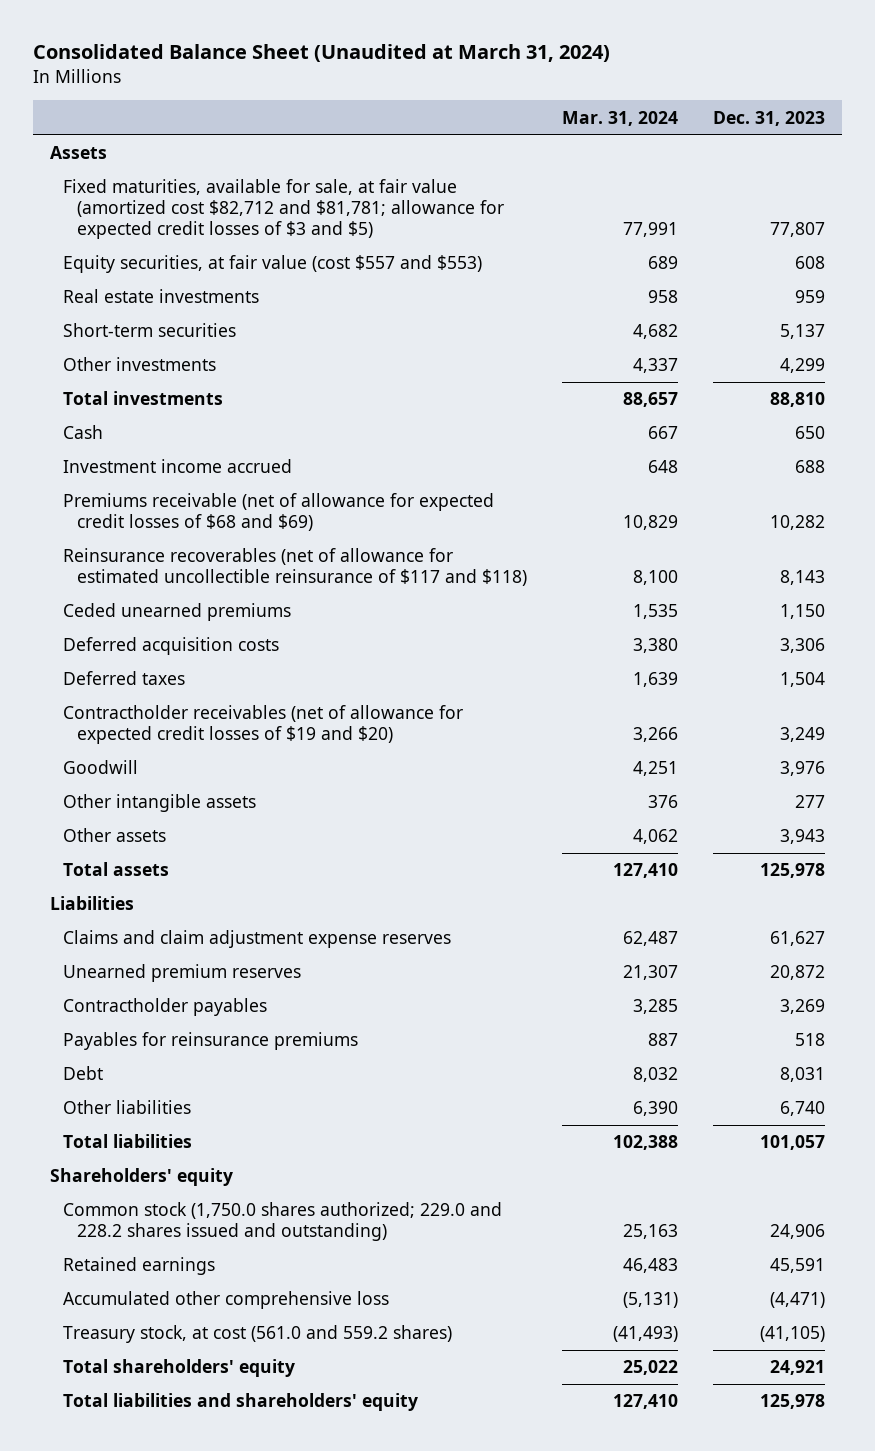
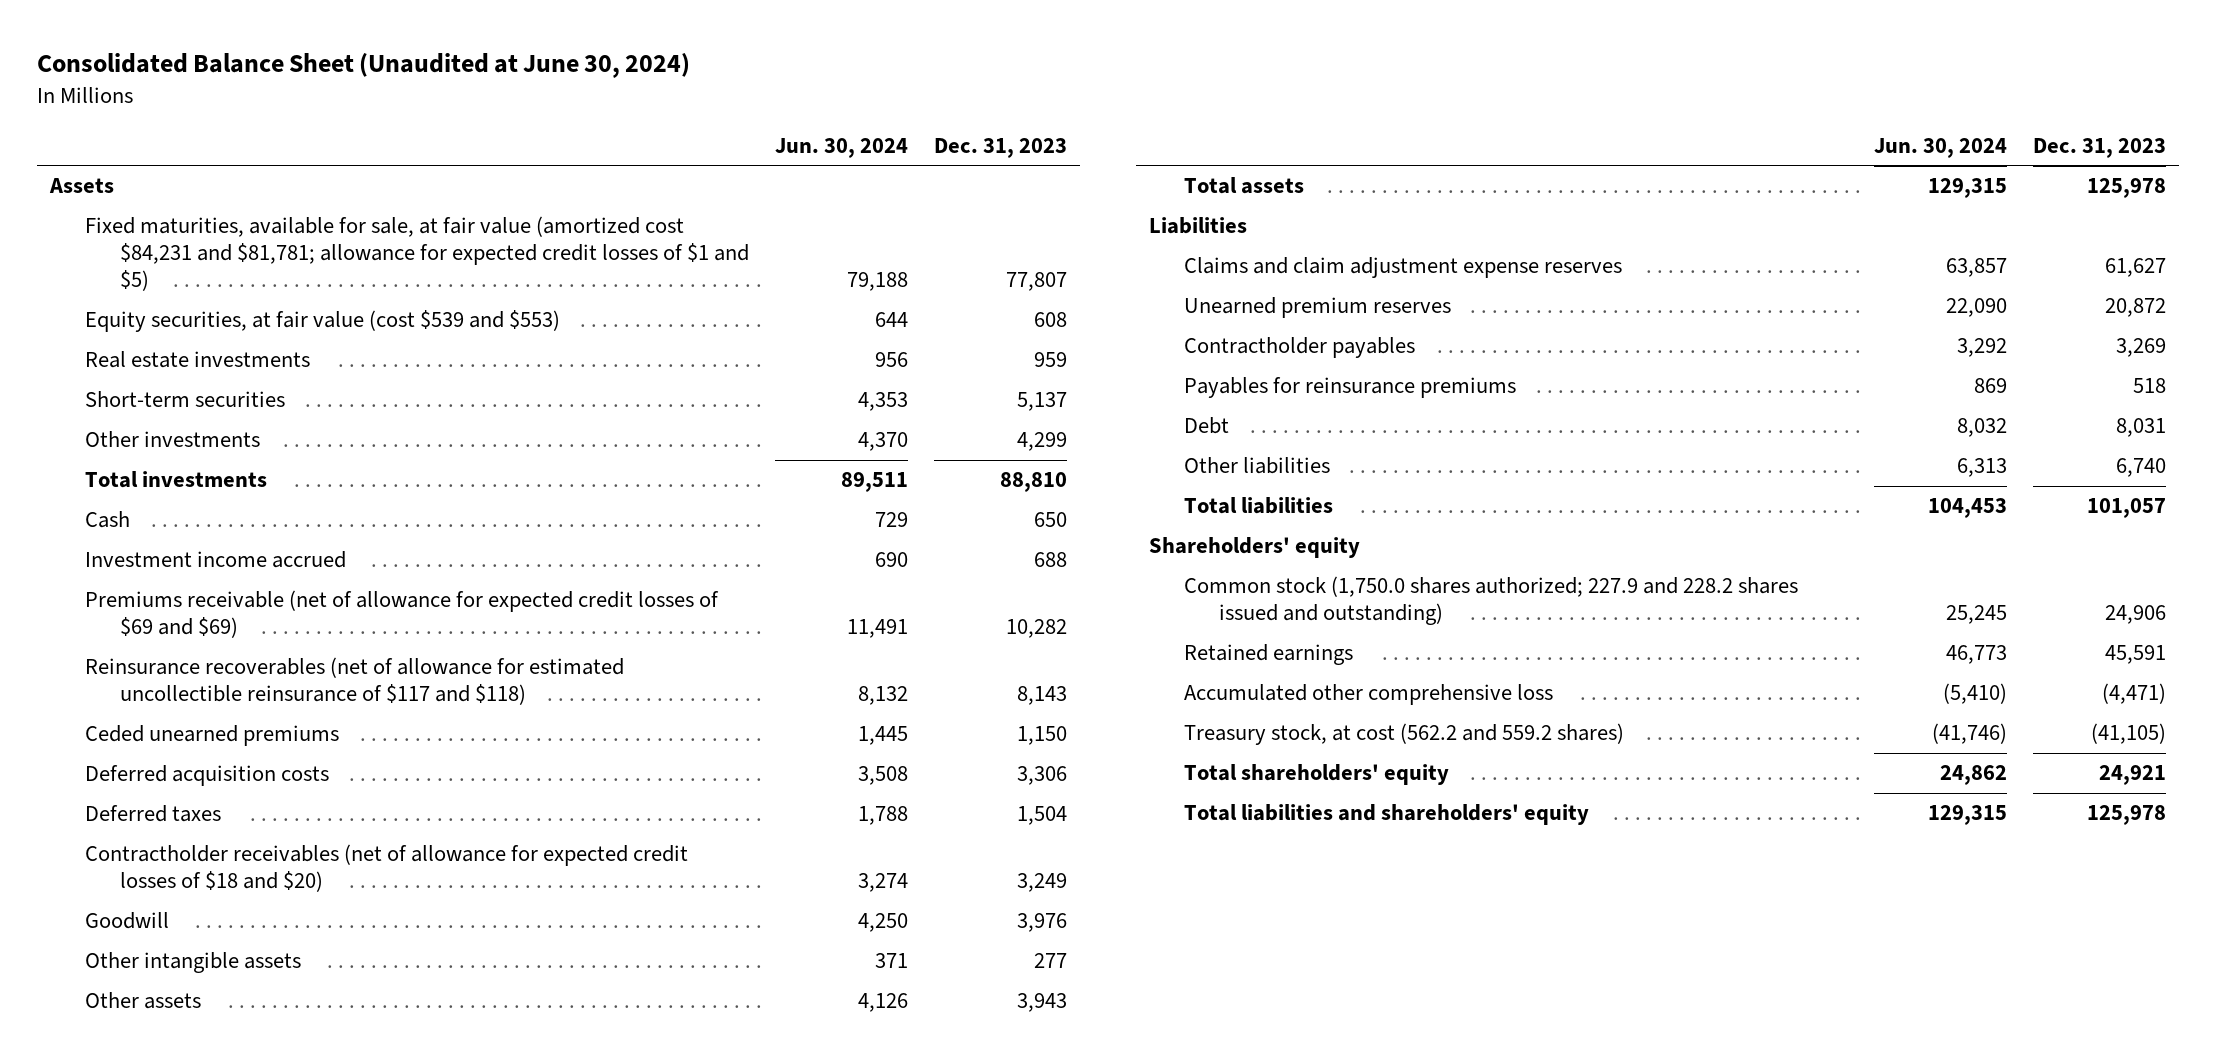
[32,44,610,63] Consolidated Balance Sheet (Unaudited at March 31, 2024) -> [37,53,691,79] Consolidated Balance Sheet (Unaudited at June 30, 2024)
[561,110,678,126] Mar. 31, 2024 -> none
none -> [775,137,909,158] Jun. 30, 2024
[63,179,504,240] Fixed maturities, available for sale, at fair value (amortized cost $82,712 and $81,781; allowance for expected credit losses of $3 and $5) -> [85,216,750,292] Fixed maturities, available for sale, at fair value (amortized cost $84,231 and $81,781; allowance for expected credit losses of $1 and $5)
[63,255,483,274] Equity securities, at fair value (cost $557 and $553) -> [85,310,561,333] Equity securities, at fair value (cost $539 and $553)
[63,493,495,532] Premiums receivable (net of allowance for expected credit losses of $68 and $69) -> [85,590,720,639] Premiums receivable (net of allowance for expected credit losses of $69 and $69)
[63,705,464,745] Contractholder receivables (net of allowance for expected credit losses of $19 and $20) -> [85,844,689,893] Contractholder receivables (net of allowance for expected credit losses of $18 and $20)
[63,1202,503,1242] Common stock (1,750.0 shares authorized; 229.0 and 228.2 shares issued and outstanding) -> [1184,576,1799,626] Common stock (1,750.0 shares authorized; 227.9 and 228.2 shares issued and outstanding)
[63,1325,453,1344] Treasury stock, at cost (561.0 and 559.2 shares) -> [1184,723,1625,746] Treasury stock, at cost (562.2 and 559.2 shares)

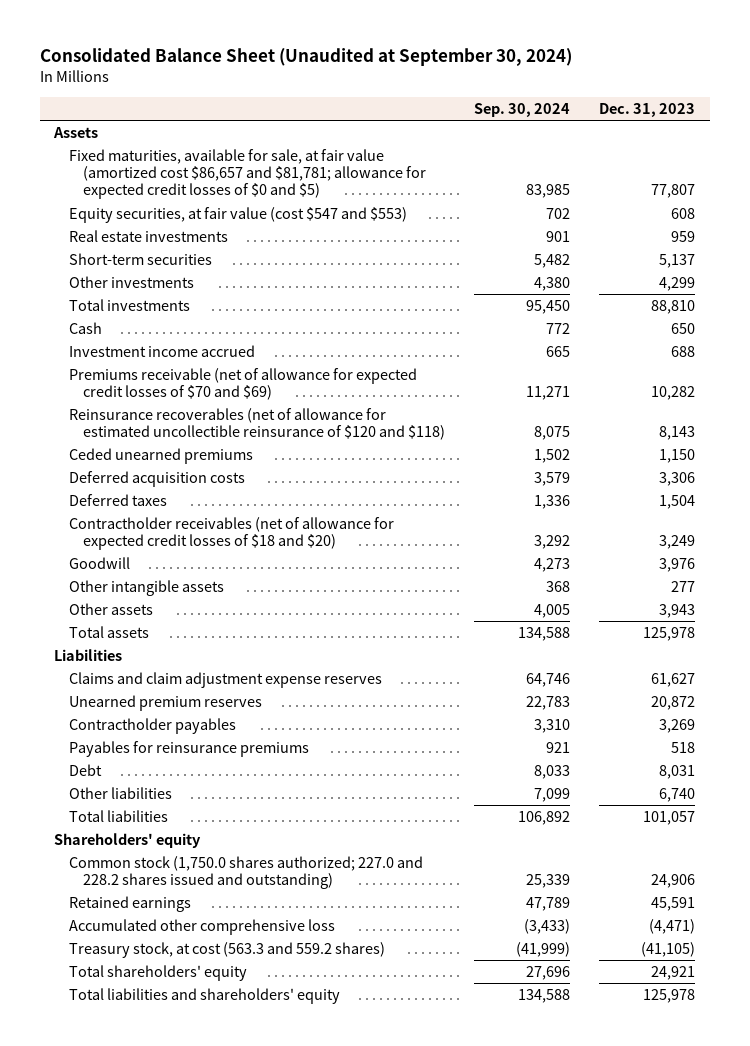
[37,53,691,79] Consolidated Balance Sheet (Unaudited at June 30, 2024) -> [39,48,572,67] Consolidated Balance Sheet (Unaudited at September 30, 2024)
[775,137,909,158] Jun. 30, 2024 -> none
none -> [474,102,571,117] Sep. 30, 2024
[85,216,750,292] Fixed maturities, available for sale, at fair value (amortized cost $84,231 and $81,781; allowance for expected credit losses of $1 and $5) -> [68,148,427,200] Fixed maturities, available for sale, at fair value (amortized cost $86,657 and $81,781; allowance for expected credit losses of $0 and $5)
[85,310,561,333] Equity securities, at fair value (cost $539 and $553) -> [68,206,407,223] Equity securities, at fair value (cost $547 and $553)
[85,590,720,639] Premiums receivable (net of allowance for expected credit losses of $69 and $69) -> [68,367,417,401] Premiums receivable (net of allowance for expected credit losses of $70 and $69)
[85,657,625,706] Reinsurance recoverables (net of allowance for estimated uncollectible reinsurance of $117 and $118) -> [68,407,446,441] Reinsurance recoverables (net of allowance for estimated uncollectible reinsurance of $120 and $118)
[1184,576,1799,626] Common stock (1,750.0 shares authorized; 227.9 and 228.2 shares issued and outstanding) -> [68,855,423,890] Common stock (1,750.0 shares authorized; 227.0 and 228.2 shares issued and outstanding)
[1184,723,1625,746] Treasury stock, at cost (562.2 and 559.2 shares) -> [68,941,385,958] Treasury stock, at cost (563.3 and 559.2 shares)

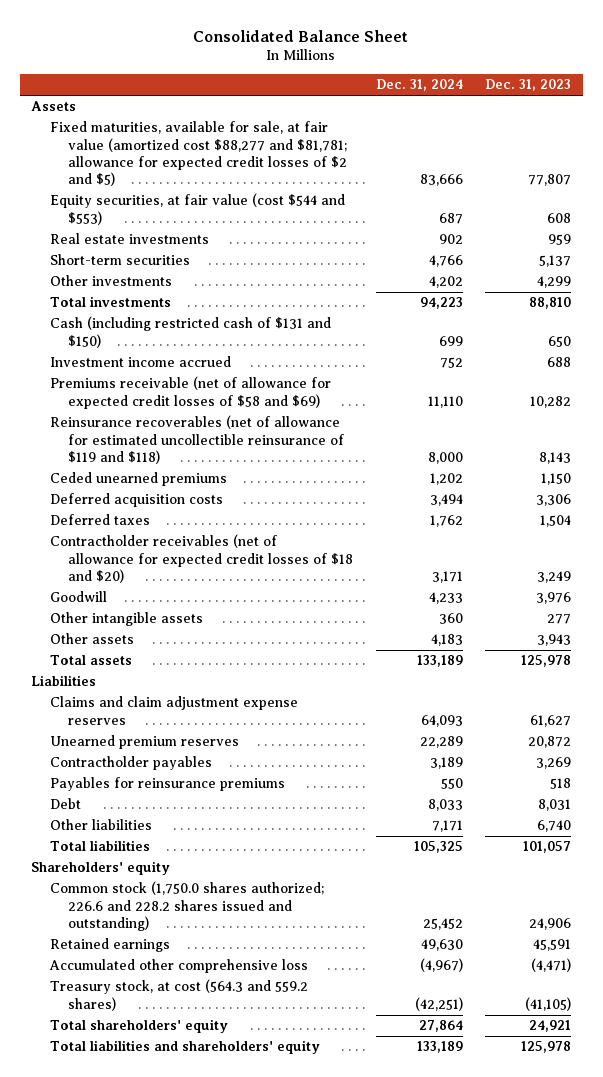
[39,48,572,67] Consolidated Balance Sheet (Unaudited at September 30, 2024) -> [193,29,409,42] Consolidated Balance Sheet
[474,102,571,117] Sep. 30, 2024 -> none
none -> [375,79,463,92] Dec. 31, 2024
[68,148,427,200] Fixed maturities, available for sale, at fair value (amortized cost $86,657 and $81,781; allowance for expected credit losses of $0 and $5) -> [49,121,348,187] Fixed maturities, available for sale, at fair value (amortized cost $88,277 and $81,781; allowance for expected credit losses of $2 and $5)
[68,206,407,223] Equity securities, at fair value (cost $547 and $553) -> [49,193,345,225] Equity securities, at fair value (cost $544 and $553)
[68,321,102,334] Cash -> [49,316,331,348] Cash (including restricted cash of $131 and $150)
[68,367,417,401] Premiums receivable (net of allowance for expected credit losses of $70 and $69) -> [49,376,331,409] Premiums receivable (net of allowance for expected credit losses of $58 and $69)
[68,407,446,441] Reinsurance recoverables (net of allowance for estimated uncollectible reinsurance of $120 and $118) -> [49,415,345,464] Reinsurance recoverables (net of allowance for estimated uncollectible reinsurance of $119 and $118)
[68,855,423,890] Common stock (1,750.0 shares authorized; 227.0 and 228.2 shares issued and outstanding) -> [49,881,324,931] Common stock (1,750.0 shares authorized; 226.6 and 228.2 shares issued and outstanding)
[68,941,385,958] Treasury stock, at cost (563.3 and 559.2 shares) -> [49,979,308,1011] Treasury stock, at cost (564.3 and 559.2 shares)

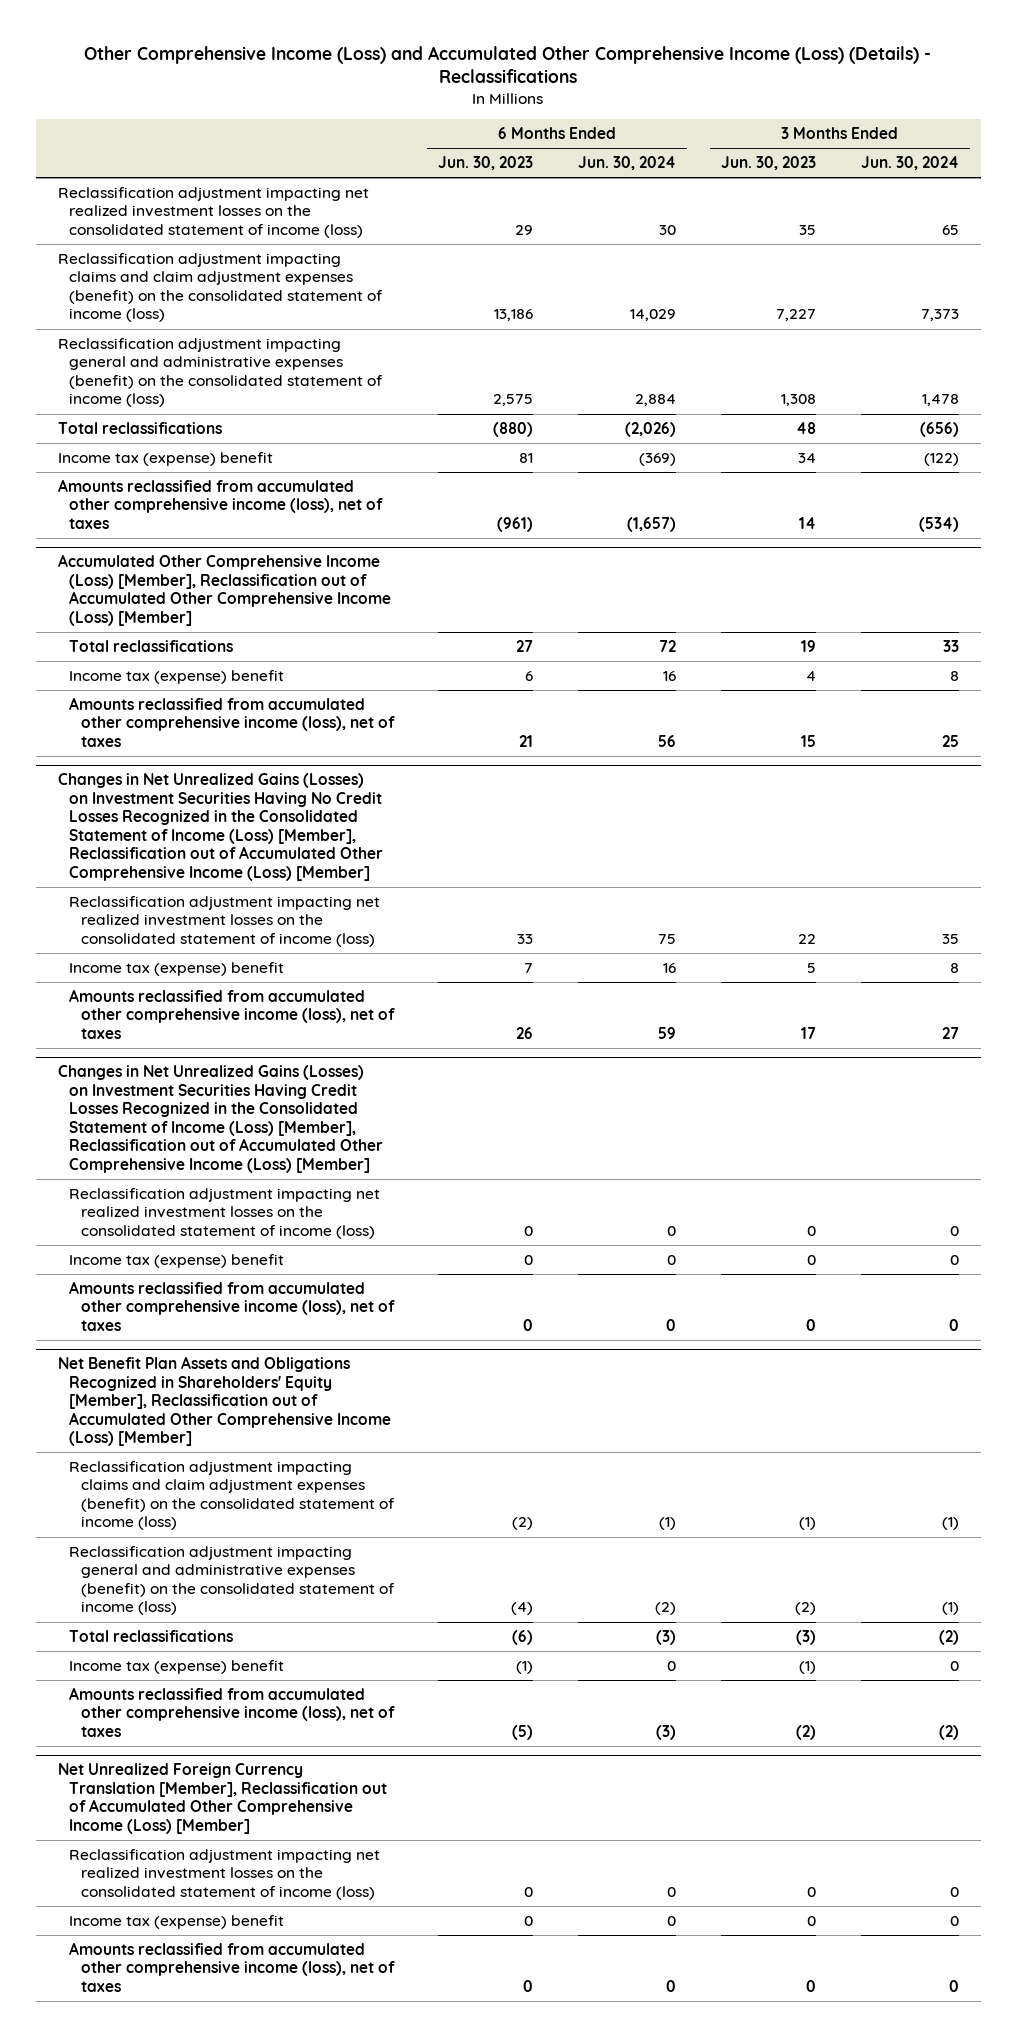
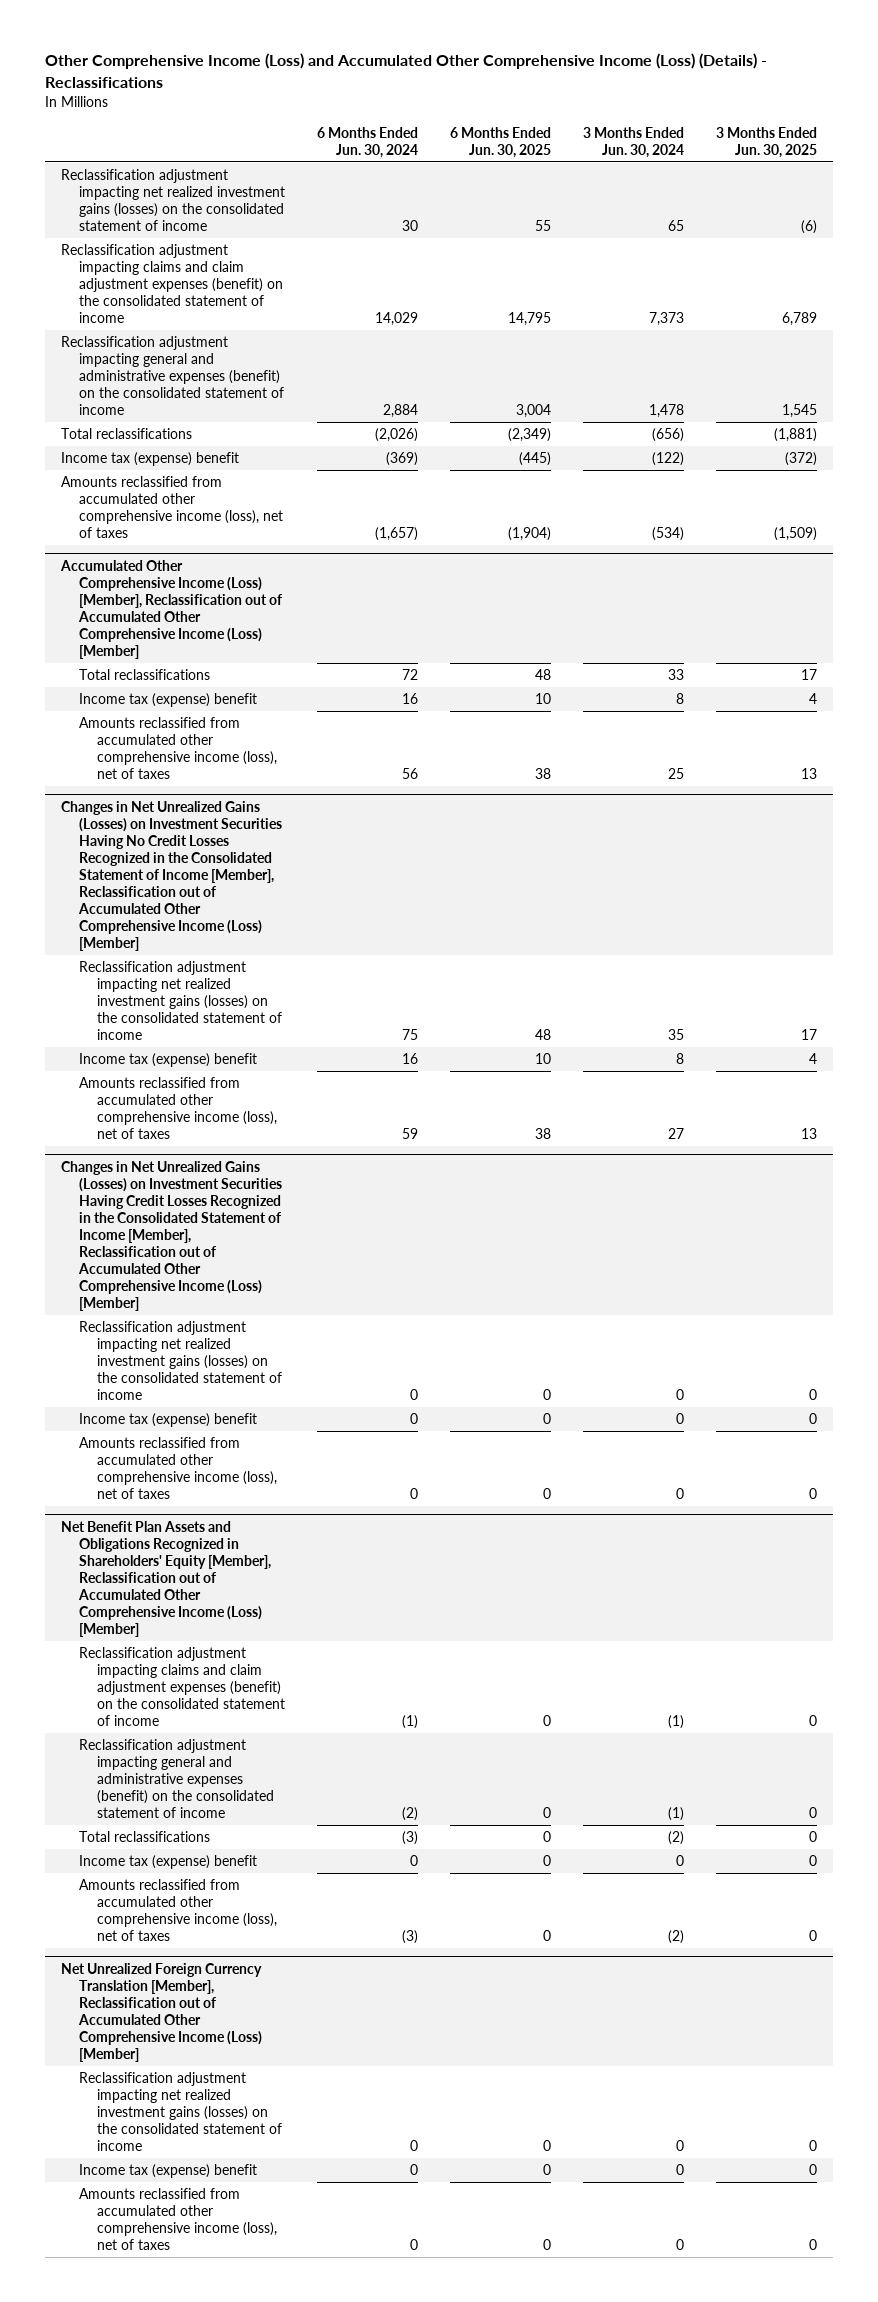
[438,156,534,171] Jun. 30, 2023 -> none
[720,156,816,171] Jun. 30, 2023 -> none
none -> [450,126,552,159] 6 Months Ended Jun. 30, 2025
none -> [716,126,818,159] 3 Months Ended Jun. 30, 2025
[58,186,370,238] Reclassification adjustment impacting net realized investment losses on the consolidated statement of income (loss) -> [60,169,285,232] Reclassification adjustment impacting net realized investment gains (losses) on the consolidated statement of income
[58,252,384,323] Reclassification adjustment impacting claims and claim adjustment expenses (benefit) on the consolidated statement of income (loss) -> [60,244,283,324] Reclassification adjustment impacting claims and claim adjustment expenses (benefit) on the consolidated statement of income
[58,337,384,408] Reclassification adjustment impacting general and administrative expenses (benefit) on the consolidated statement of income (loss) -> [60,336,284,416] Reclassification adjustment impacting general and administrative expenses (benefit) on the consolidated statement of income
[58,773,384,881] Changes in Net Unrealized Gains (Losses) on Investment Securities Having No Credit Losses Recognized in the Consolidated Statement of Income (Loss) [Member], Reclassification out of Accumulated Other Comprehensive Income (Loss) [Member] -> [60,800,282,952] Changes in Net Unrealized Gains (Losses) on Investment Securities Having No Credit Losses Recognized in the Consolidated Statement of Income [Member], Reclassification out of Accumulated Other Comprehensive Income (Loss) [Member]
[69,895,381,947] Reclassification adjustment impacting net realized investment losses on the consolidated statement of income (loss) -> [78,961,283,1041] Reclassification adjustment impacting net realized investment gains (losses) on the consolidated statement of income
[58,1065,384,1173] Changes in Net Unrealized Gains (Losses) on Investment Securities Having Credit Losses Recognized in the Consolidated Statement of Income (Loss) [Member], Reclassification out of Accumulated Other Comprehensive Income (Loss) [Member] -> [60,1160,282,1312] Changes in Net Unrealized Gains (Losses) on Investment Securities Having Credit Losses Recognized in the Consolidated Statement of Income [Member], Reclassification out of Accumulated Other Comprehensive Income (Loss) [Member]
[69,1187,381,1239] Reclassification adjustment impacting net realized investment losses on the consolidated statement of income (loss) -> [78,1321,283,1401] Reclassification adjustment impacting net realized investment gains (losses) on the consolidated statement of income
[69,1460,395,1531] Reclassification adjustment impacting claims and claim adjustment expenses (benefit) on the consolidated statement of income (loss) -> [78,1647,286,1727] Reclassification adjustment impacting claims and claim adjustment expenses (benefit) on the consolidated statement of income
[69,1545,395,1616] Reclassification adjustment impacting general and administrative expenses (benefit) on the consolidated statement of income (loss) -> [78,1739,275,1819] Reclassification adjustment impacting general and administrative expenses (benefit) on the consolidated statement of income
[69,1848,381,1900] Reclassification adjustment impacting net realized investment losses on the consolidated statement of income (loss) -> [78,2072,283,2152] Reclassification adjustment impacting net realized investment gains (losses) on the consolidated statement of income

